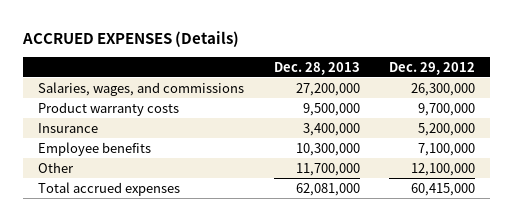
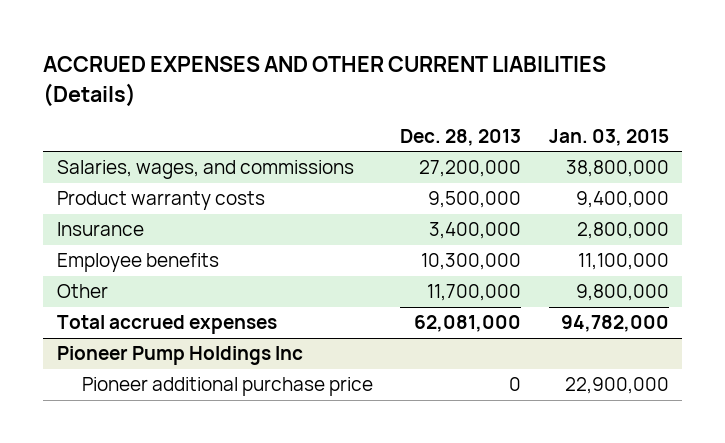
[22,30,240,47] ACCRUED EXPENSES (Details) -> [43,56,607,107] ACCRUED EXPENSES AND OTHER CURRENT LIABILITIES (Details)
[388,61,475,75] Dec. 29, 2012 -> none
none -> [548,128,669,146] Jan. 03, 2015
none -> [56,346,303,366] Pioneer Pump Holdings Inc
none -> [82,377,374,397] Pioneer additional purchase price

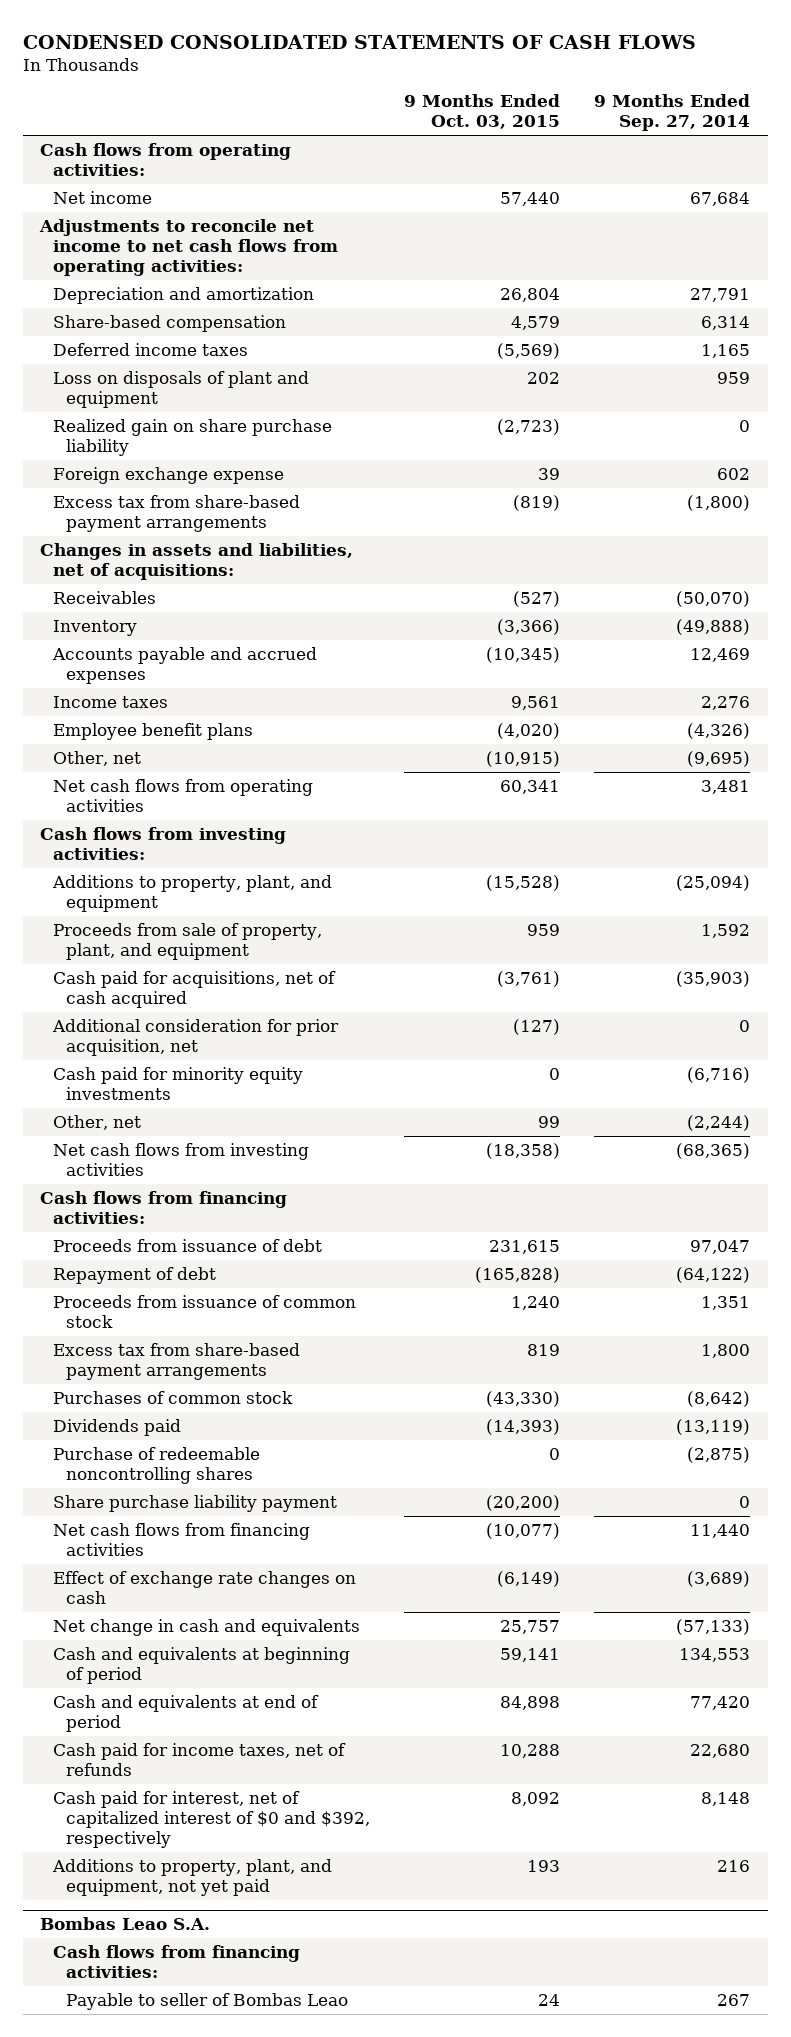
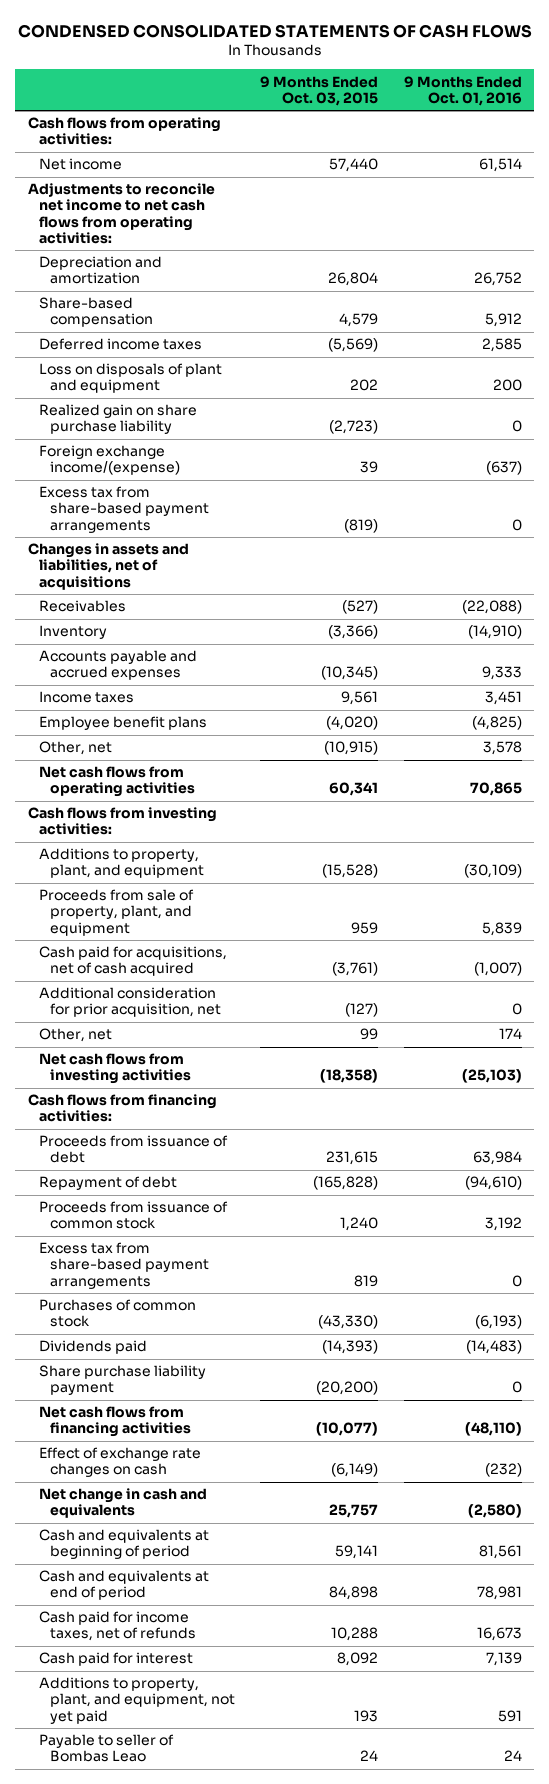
[594,94,751,132] 9 Months Ended Sep. 27, 2014 -> none
none -> [403,75,522,106] 9 Months Ended Oct. 01, 2016
[53,466,285,484] Foreign exchange expense -> [38,445,180,476] Foreign exchange income/(expense)
[40,542,354,580] Changes in assets and liabilities, net of acquisitions: -> [27,543,189,590] Changes in assets and liabilities, net of acquisitions
[53,1066,304,1100] Cash paid for minority equity investments -> none
[53,1446,261,1484] Purchase of redeemable noncontrolling shares -> none
[53,1790,371,1848] Cash paid for interest, net of capitalized interest of $0 and $392, respectively -> [38,1652,193,1667] Cash paid for interest
[40,1916,211,1930] Bombas Leao S.A. -> none
[53,1944,301,1978] Cash flows from financing activities: -> none

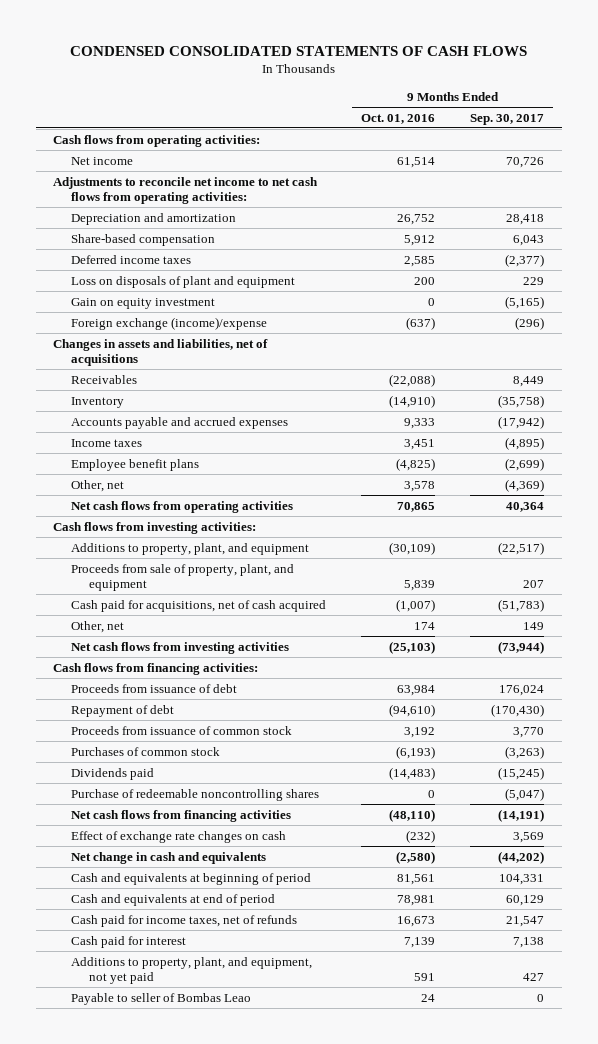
[260,75,379,106] 9 Months Ended Oct. 03, 2015 -> none
none -> [470,113,545,125] Sep. 30, 2017
[38,486,209,533] Excess tax from share-based payment arrangements -> none
[38,404,197,435] Realized gain on share purchase liability -> [70,297,215,309] Gain on equity investment
[38,445,180,476] Foreign exchange income/(expense) -> [70,316,267,330] Foreign exchange (income)/expense
[38,987,221,1018] Additional consideration for prior acquisition, net -> none
[38,1242,209,1289] Excess tax from share-based payment arrangements -> none
[38,1365,206,1396] Share purchase liability payment -> none
none -> [70,788,319,801] Purchase of redeemable noncontrolling shares

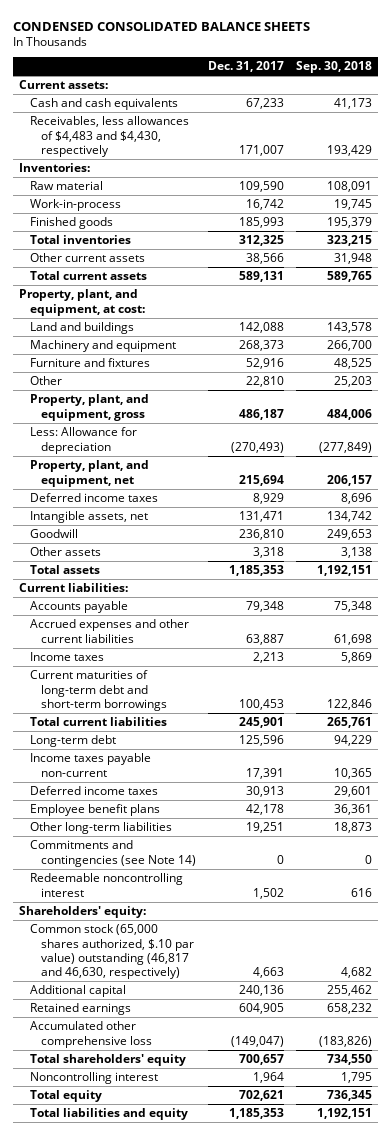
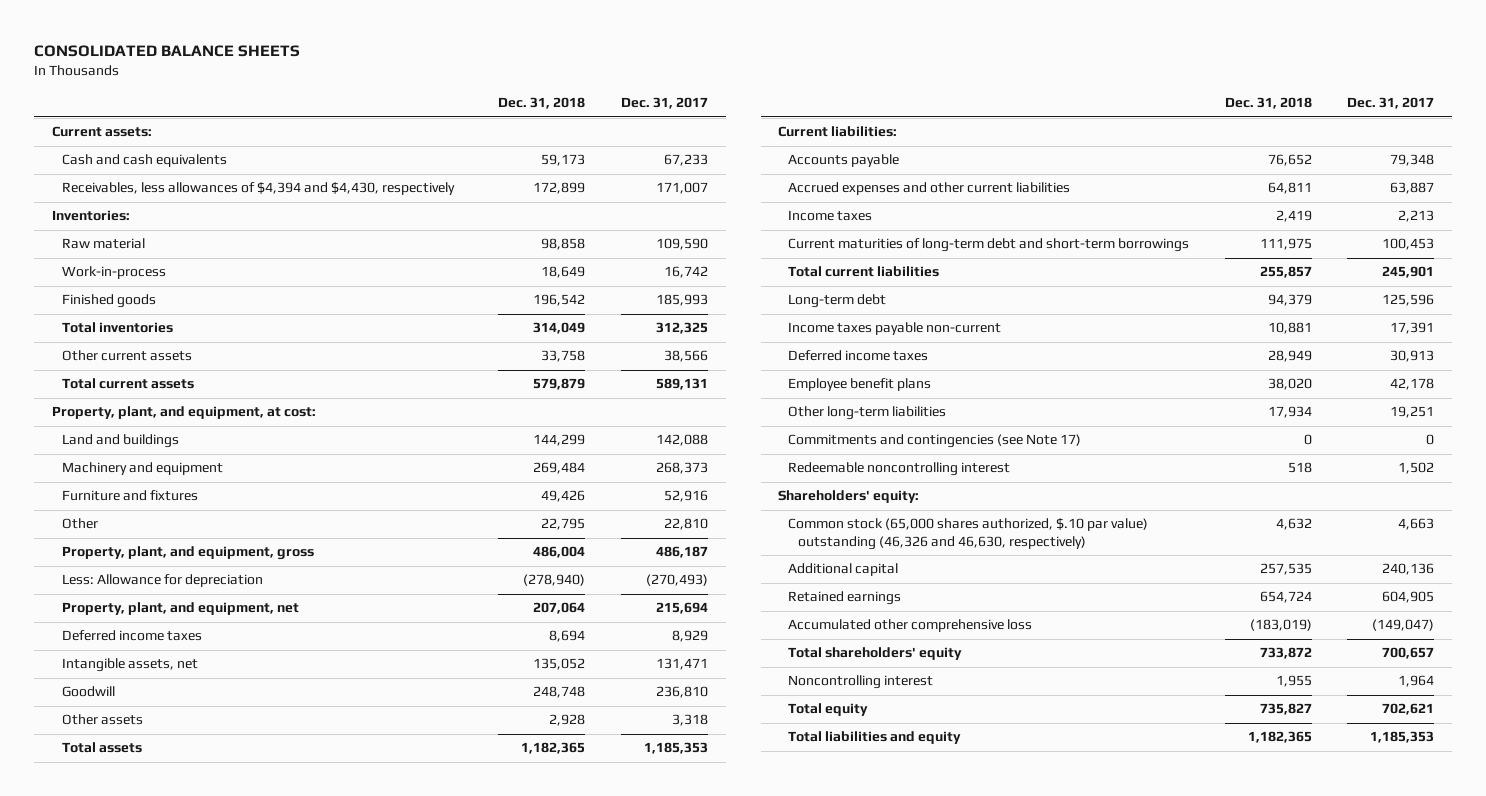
[12,21,310,31] CONDENSED CONSOLIDATED BALANCE SHEETS -> [34,44,301,57] CONSOLIDATED BALANCE SHEETS
[295,61,372,74] Sep. 30, 2018 -> none
none -> [498,97,586,110] Dec. 31, 2018
[30,116,190,157] Receivables, less allowances of $4,483 and $4,430, respectively -> [61,182,455,196] Receivables, less allowances of $4,394 and $4,430, respectively
[30,840,197,867] Commitments and contingencies (see Note 14) -> [788,434,1082,449] Commitments and contingencies (see Note 17)
[30,924,195,980] Common stock (65,000 shares authorized, $.10 par value) outstanding (46,817 and 46,630, respectively) -> [788,518,1149,551] Common stock (65,000 shares authorized, $.10 par value) outstanding (46,326 and 46,630, respectively)

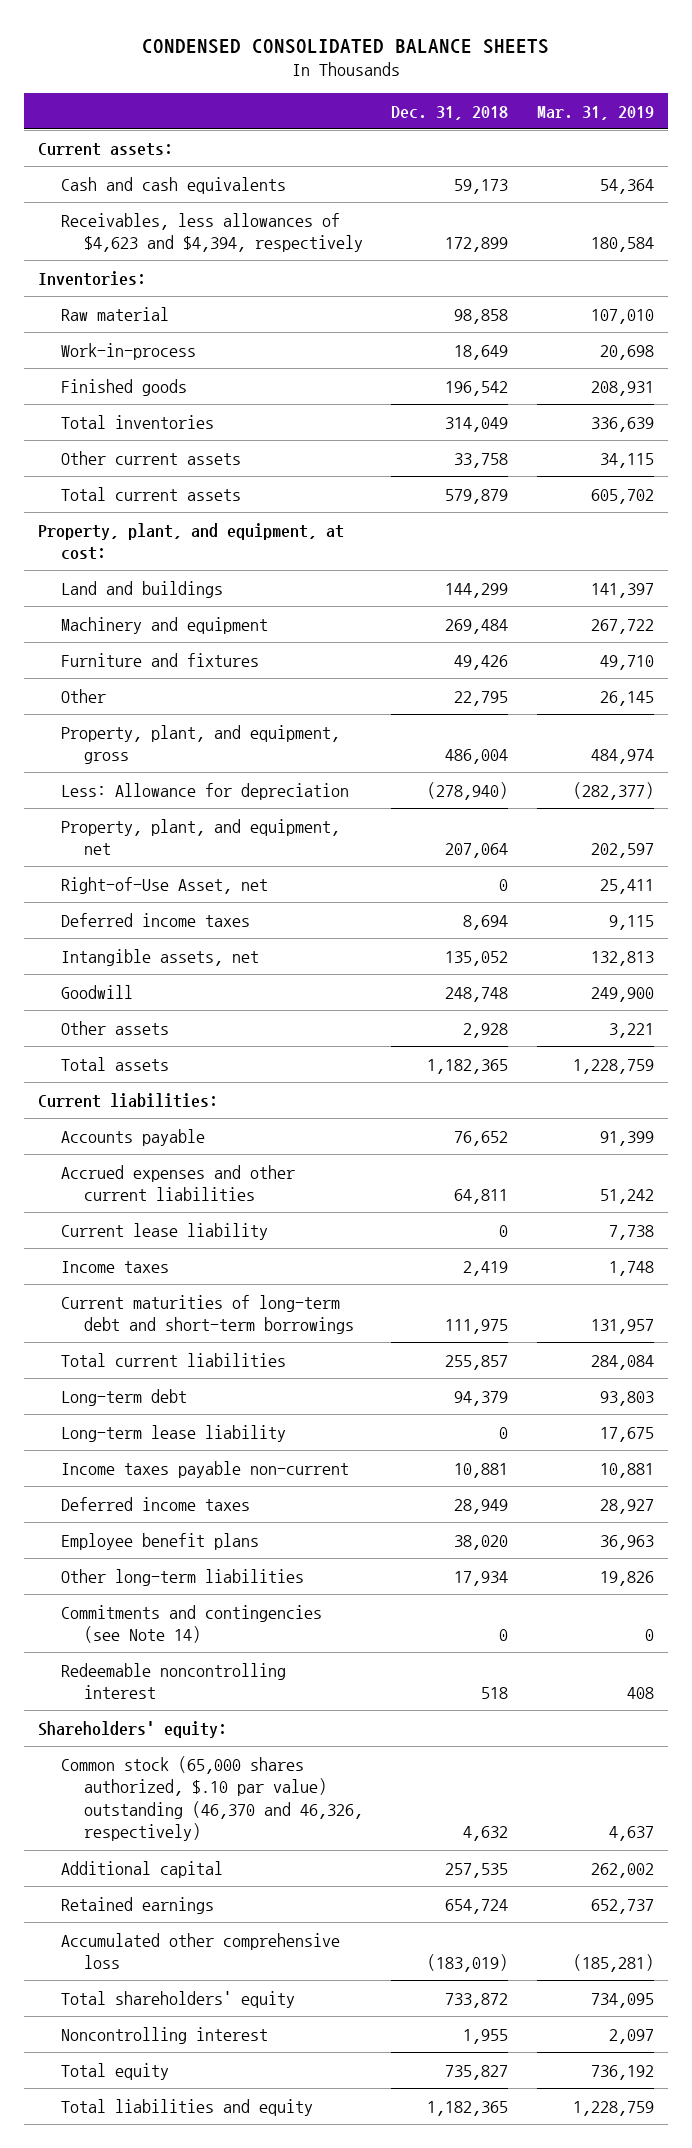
[34,44,301,57] CONSOLIDATED BALANCE SHEETS -> [142,38,550,54] CONDENSED CONSOLIDATED BALANCE SHEETS
[620,97,708,110] Dec. 31, 2017 -> none
none -> [536,105,654,120] Mar. 31, 2019
[61,182,455,196] Receivables, less allowances of $4,394 and $4,430, respectively -> [61,212,363,253] Receivables, less allowances of $4,623 and $4,394, respectively
none -> [61,876,269,894] Right-of-Use Asset, net
none -> [61,1222,269,1240] Current lease liability
none -> [61,1424,287,1442] Long-term lease liability
[788,434,1082,449] Commitments and contingencies (see Note 17) -> [61,1604,323,1644] Commitments and contingencies (see Note 14)
[788,518,1149,551] Common stock (65,000 shares authorized, $.10 par value) outstanding (46,326 and 46,630, respectively) -> [61,1755,363,1842] Common stock (65,000 shares authorized, $.10 par value) outstanding (46,370 and 46,326, respectively)

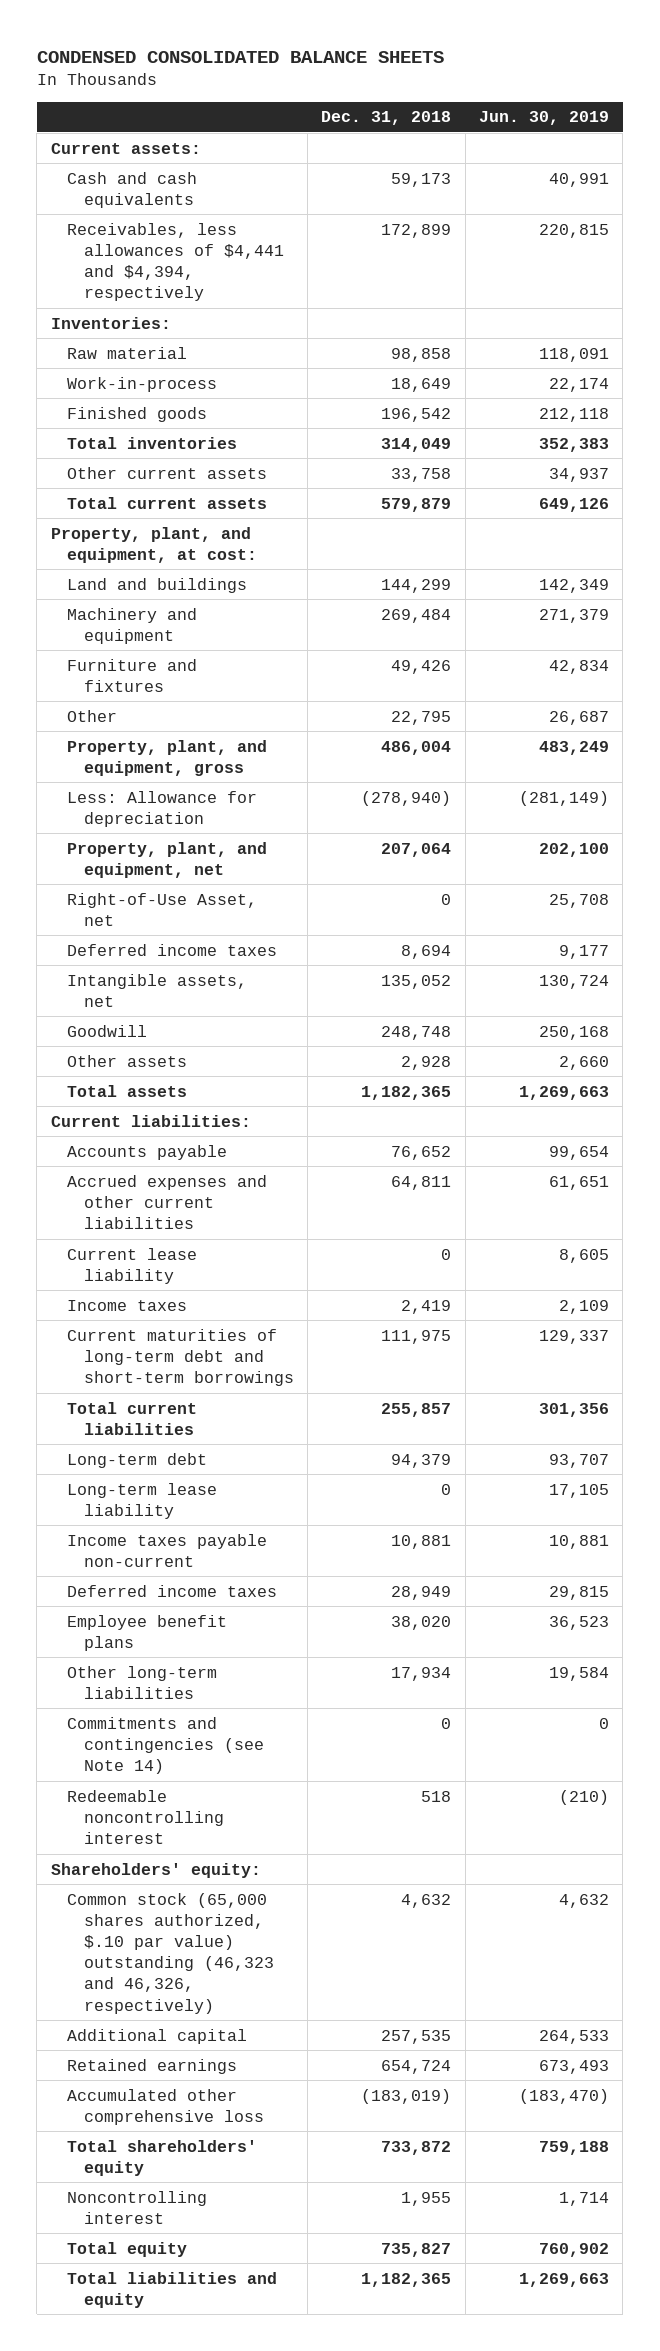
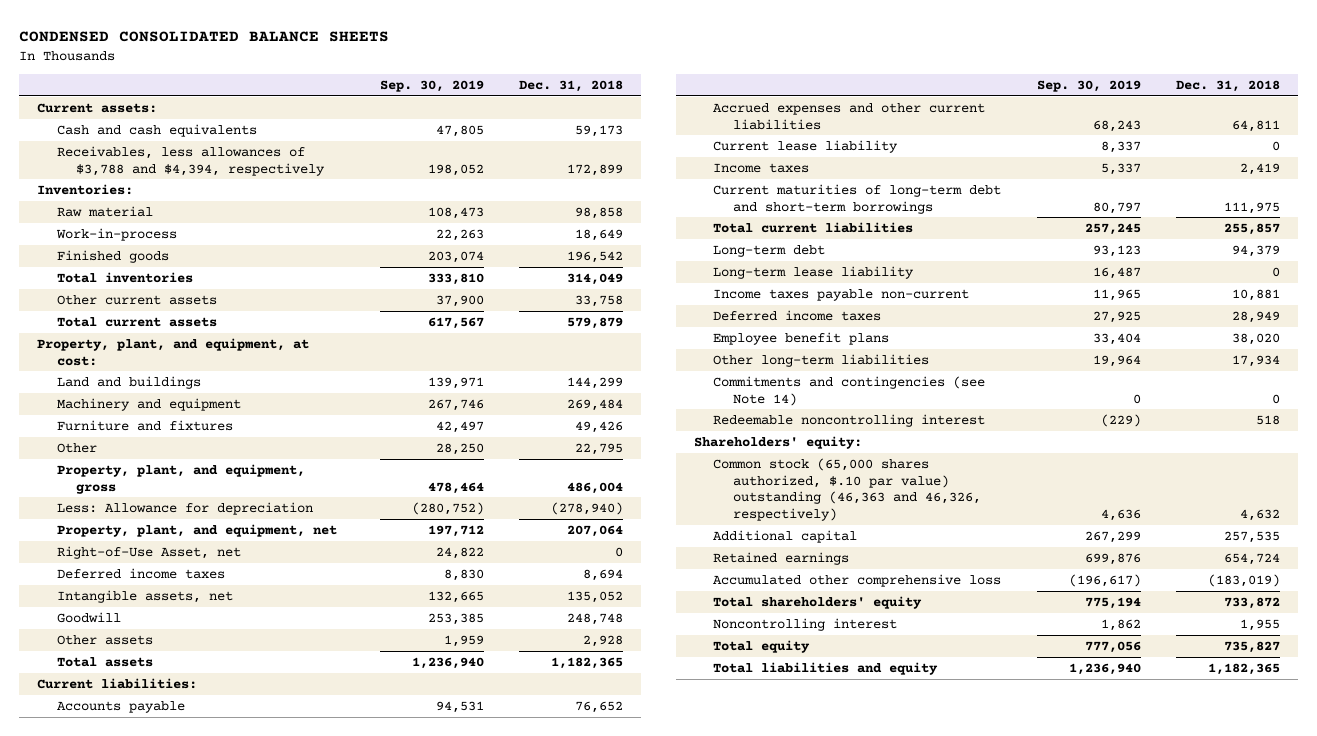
[479,111,610,126] Jun. 30, 2019 -> none
none -> [379,79,484,92] Sep. 30, 2019
[67,222,284,302] Receivables, less allowances of $4,441 and $4,394, respectively -> [56,145,326,176] Receivables, less allowances of $3,788 and $4,394, respectively
[67,1892,274,2014] Common stock (65,000 shares authorized, $.10 par value) outstanding (46,323 and 46,326, respectively) -> [713,457,981,521] Common stock (65,000 shares authorized, $.10 par value) outstanding (46,363 and 46,326, respectively)

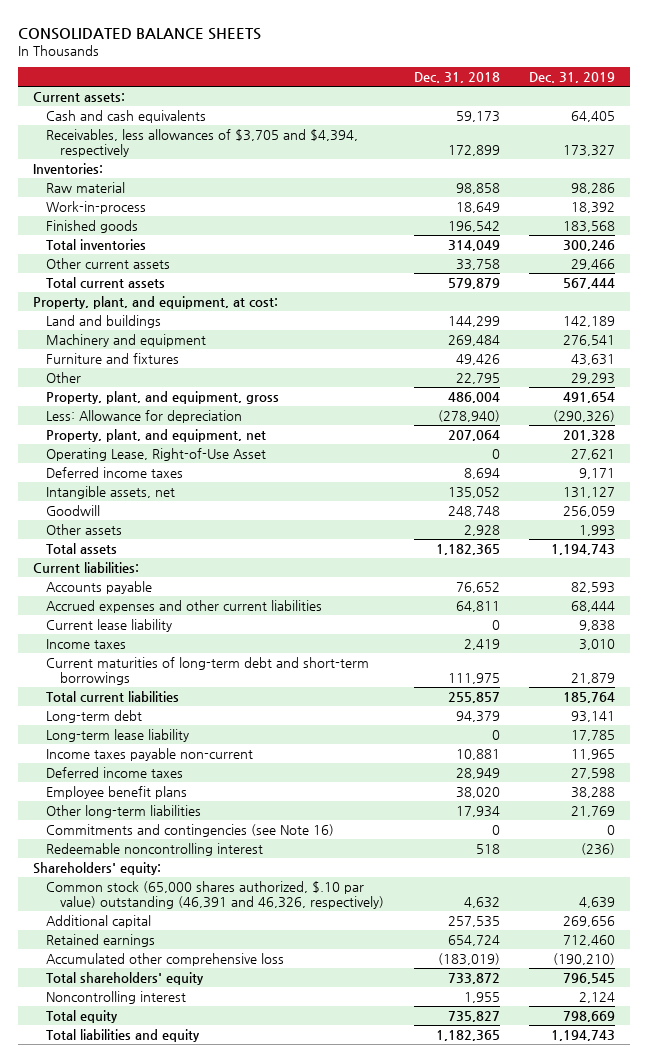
[19,31,390,43] CONDENSED CONSOLIDATED BALANCE SHEETS -> [18,27,262,40] CONSOLIDATED BALANCE SHEETS
[379,79,484,92] Sep. 30, 2019 -> none
none -> [529,71,616,83] Dec. 31, 2019
[56,145,326,176] Receivables, less allowances of $3,788 and $4,394, respectively -> [46,128,359,158] Receivables, less allowances of $3,705 and $4,394, respectively
[56,545,241,559] Right-of-Use Asset, net -> [46,447,267,461] Operating Lease, Right-of-Use Asset
[713,375,986,406] Commitments and contingencies (see Note 14) -> [46,823,335,837] Commitments and contingencies (see Note 16)
[713,457,981,521] Common stock (65,000 shares authorized, $.10 par value) outstanding (46,363 and 46,326, respectively) -> [46,880,384,910] Common stock (65,000 shares authorized, $.10 par value) outstanding (46,391 and 46,326, respectively)

